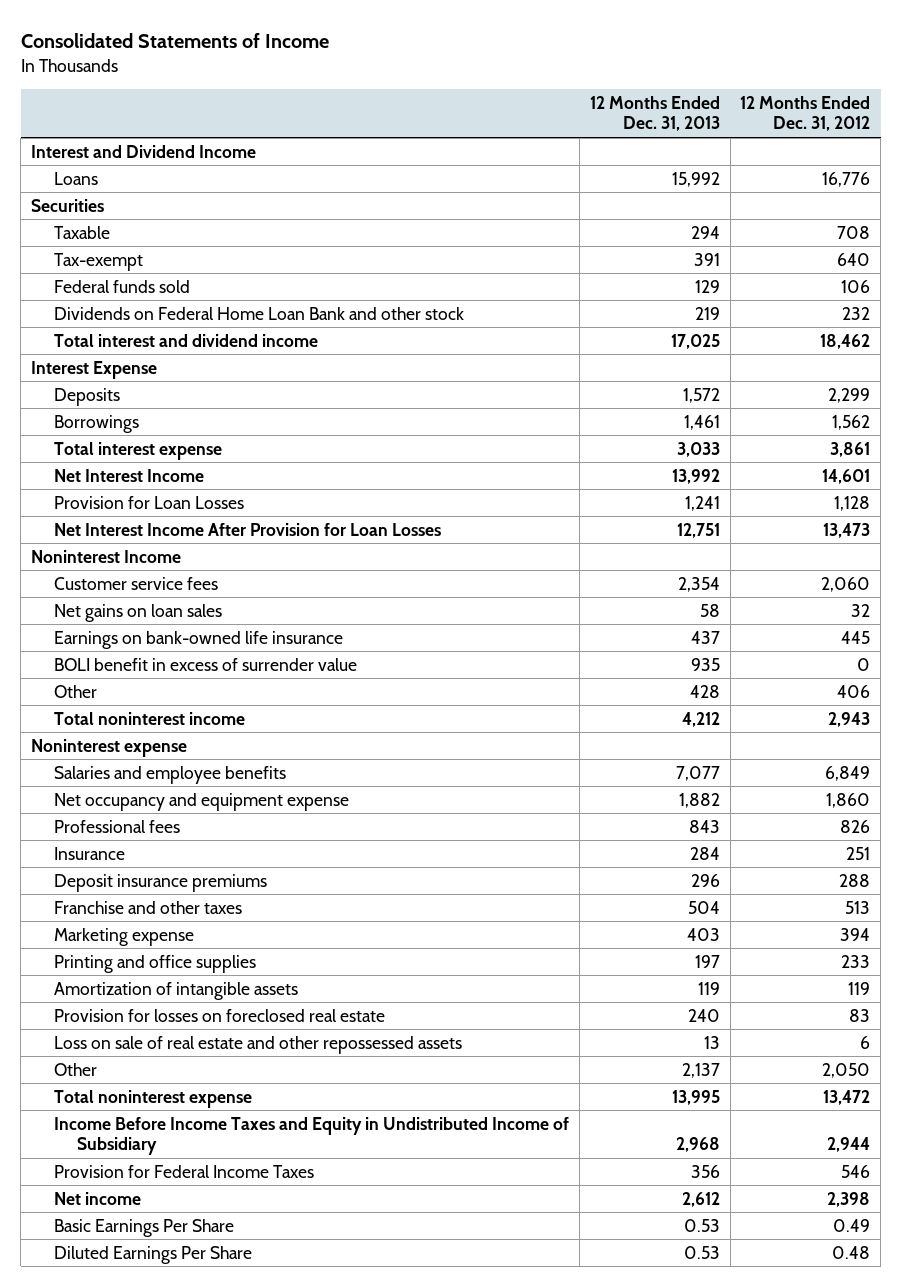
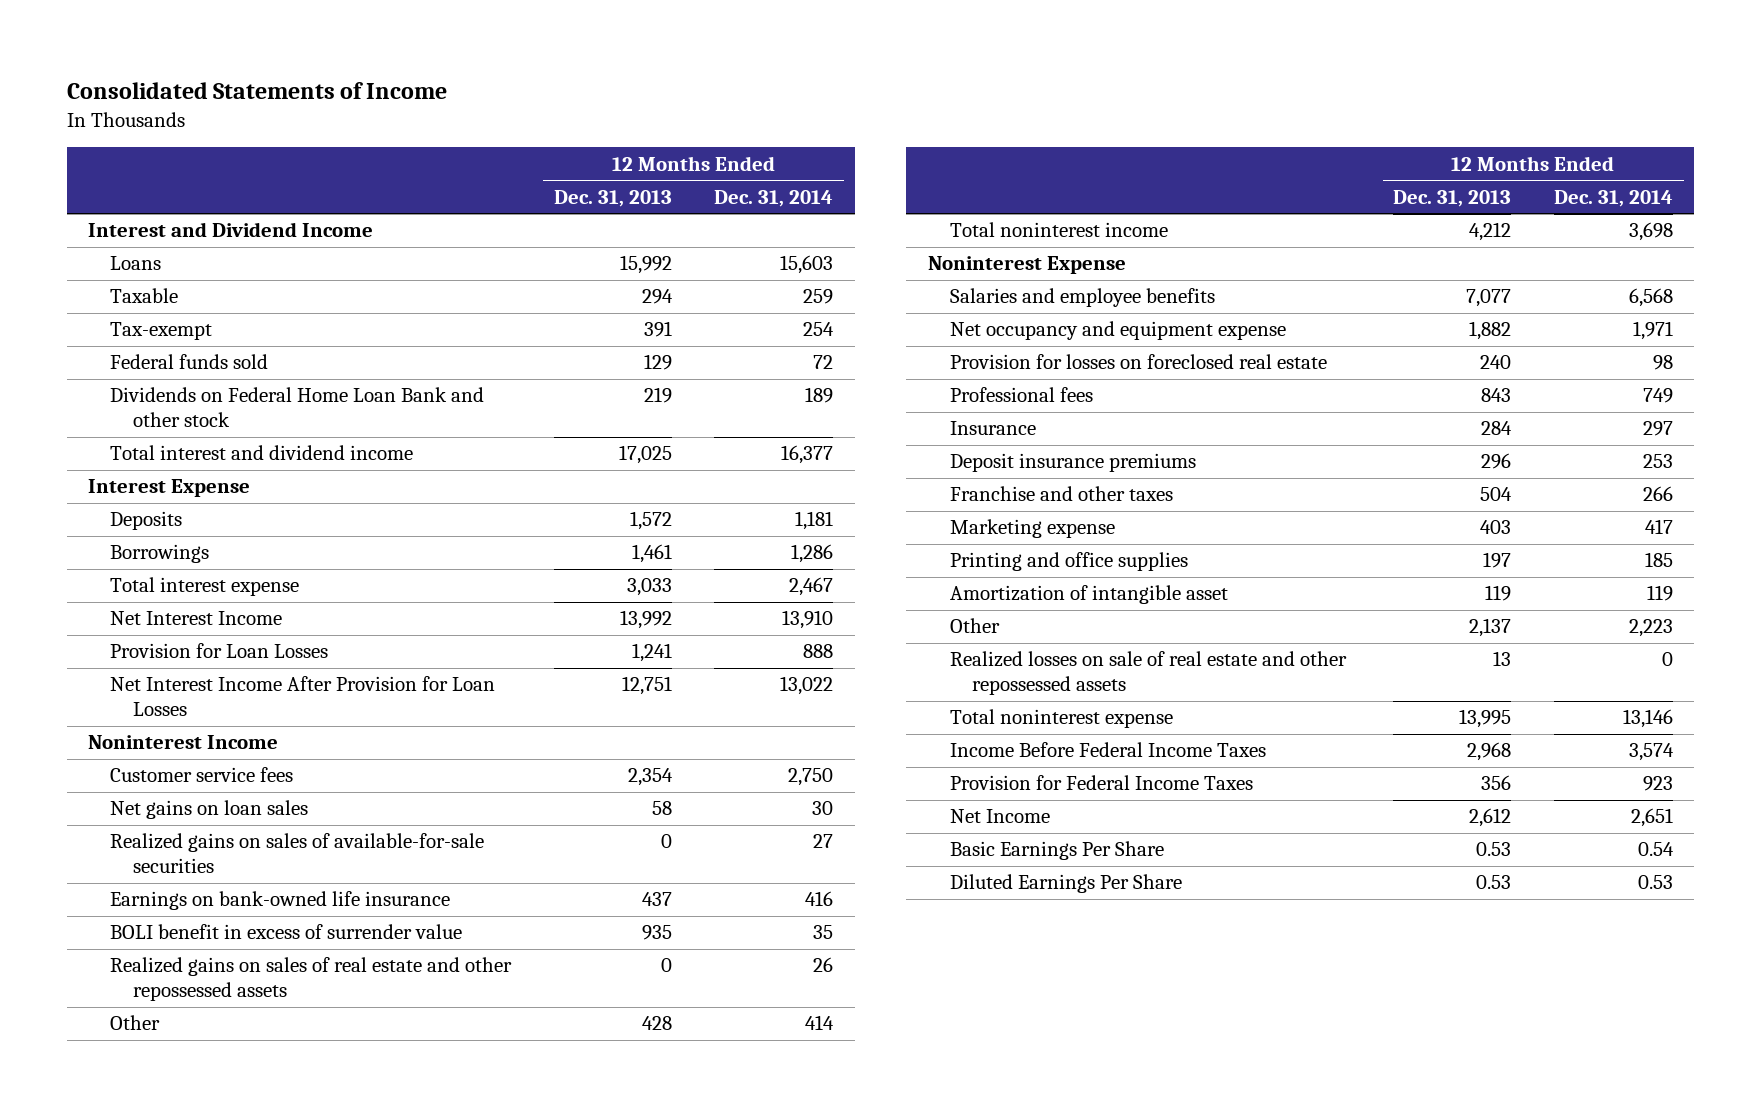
[740,96,871,132] 12 Months Ended Dec. 31, 2012 -> none
none -> [714,189,834,207] Dec. 31, 2014
[31,198,105,212] Securities -> none
none -> [110,833,485,874] Realized gains on sales of available-for-sale securities
none -> [110,957,513,1002] Realized gains on sales of real estate and other repossessed assets
[31,738,188,757] Noninterest expense -> [927,256,1126,275] Noninterest Expense
[54,1008,386,1022] Provision for losses on foreclosed real estate -> [949,354,1327,370] Provision for losses on foreclosed real estate
[54,1035,463,1054] Loss on sale of real estate and other repossessed assets -> none
[54,981,299,1000] Amortization of intangible assets -> [949,585,1228,605] Amortization of intangible asset
none -> [949,651,1347,696] Realized losses on sale of real estate and other repossessed assets
[54,1116,570,1156] Income Before Income Taxes and Equity in Undistributed Income of Subsidiary -> [949,742,1266,758] Income Before Federal Income Taxes
[54,1191,142,1205] Net income -> [949,809,1050,824] Net Income

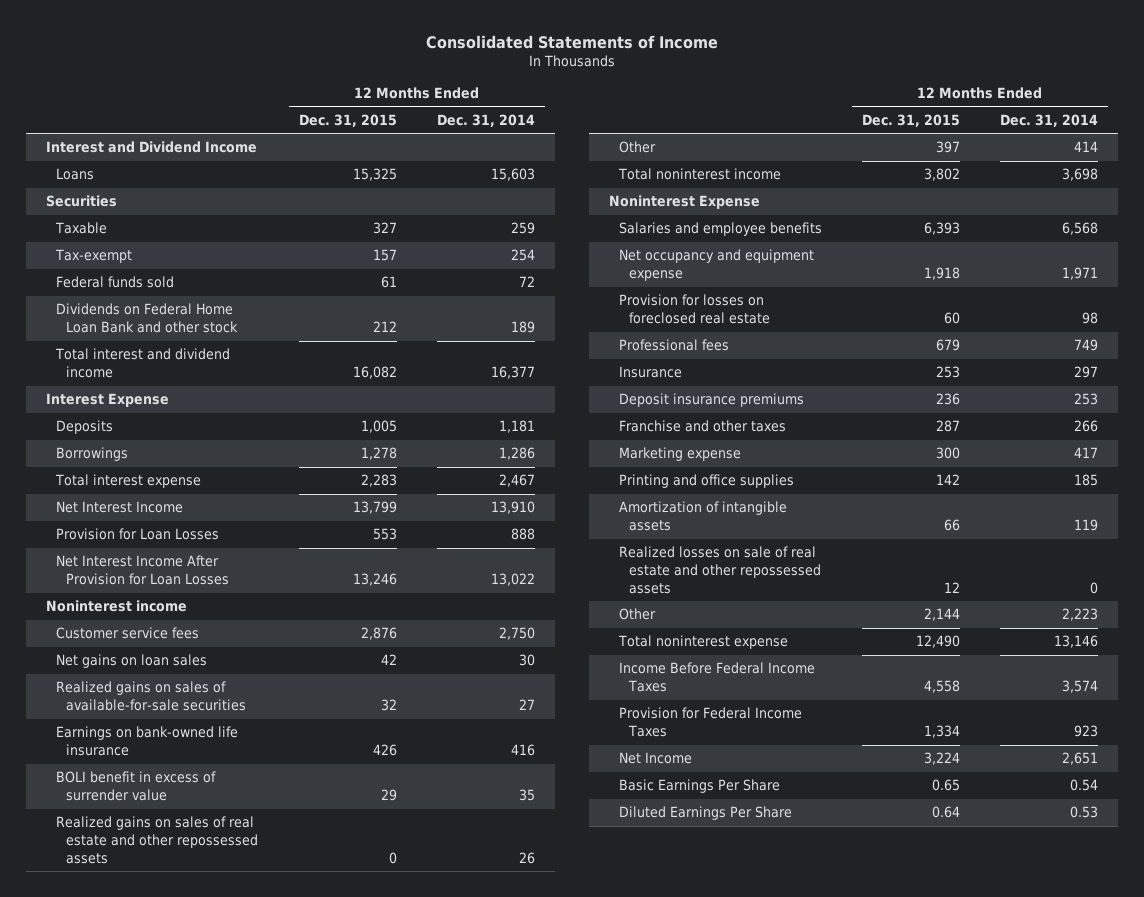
[553,189,672,207] Dec. 31, 2013 -> none
none -> [298,113,397,127] Dec. 31, 2015
none -> [46,195,118,208] Securities
[88,735,279,750] Noninterest Income -> [46,600,188,613] Noninterest income
[949,585,1228,605] Amortization of intangible asset -> [619,501,788,532] Amortization of intangible assets
[949,618,1000,634] Other -> [619,608,657,621] Other

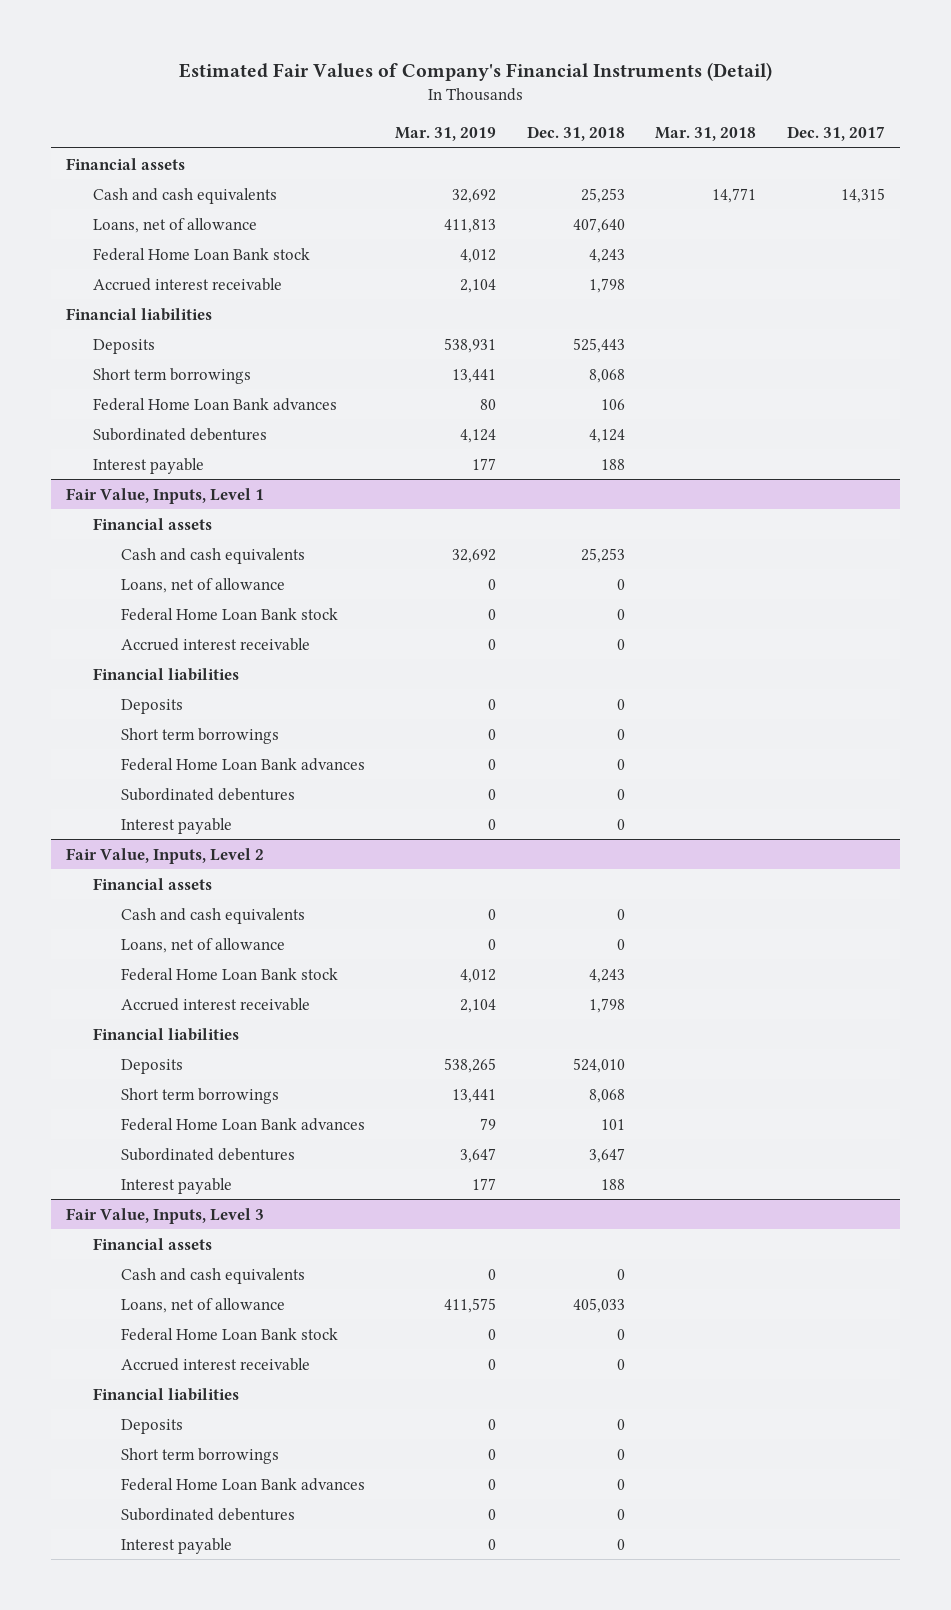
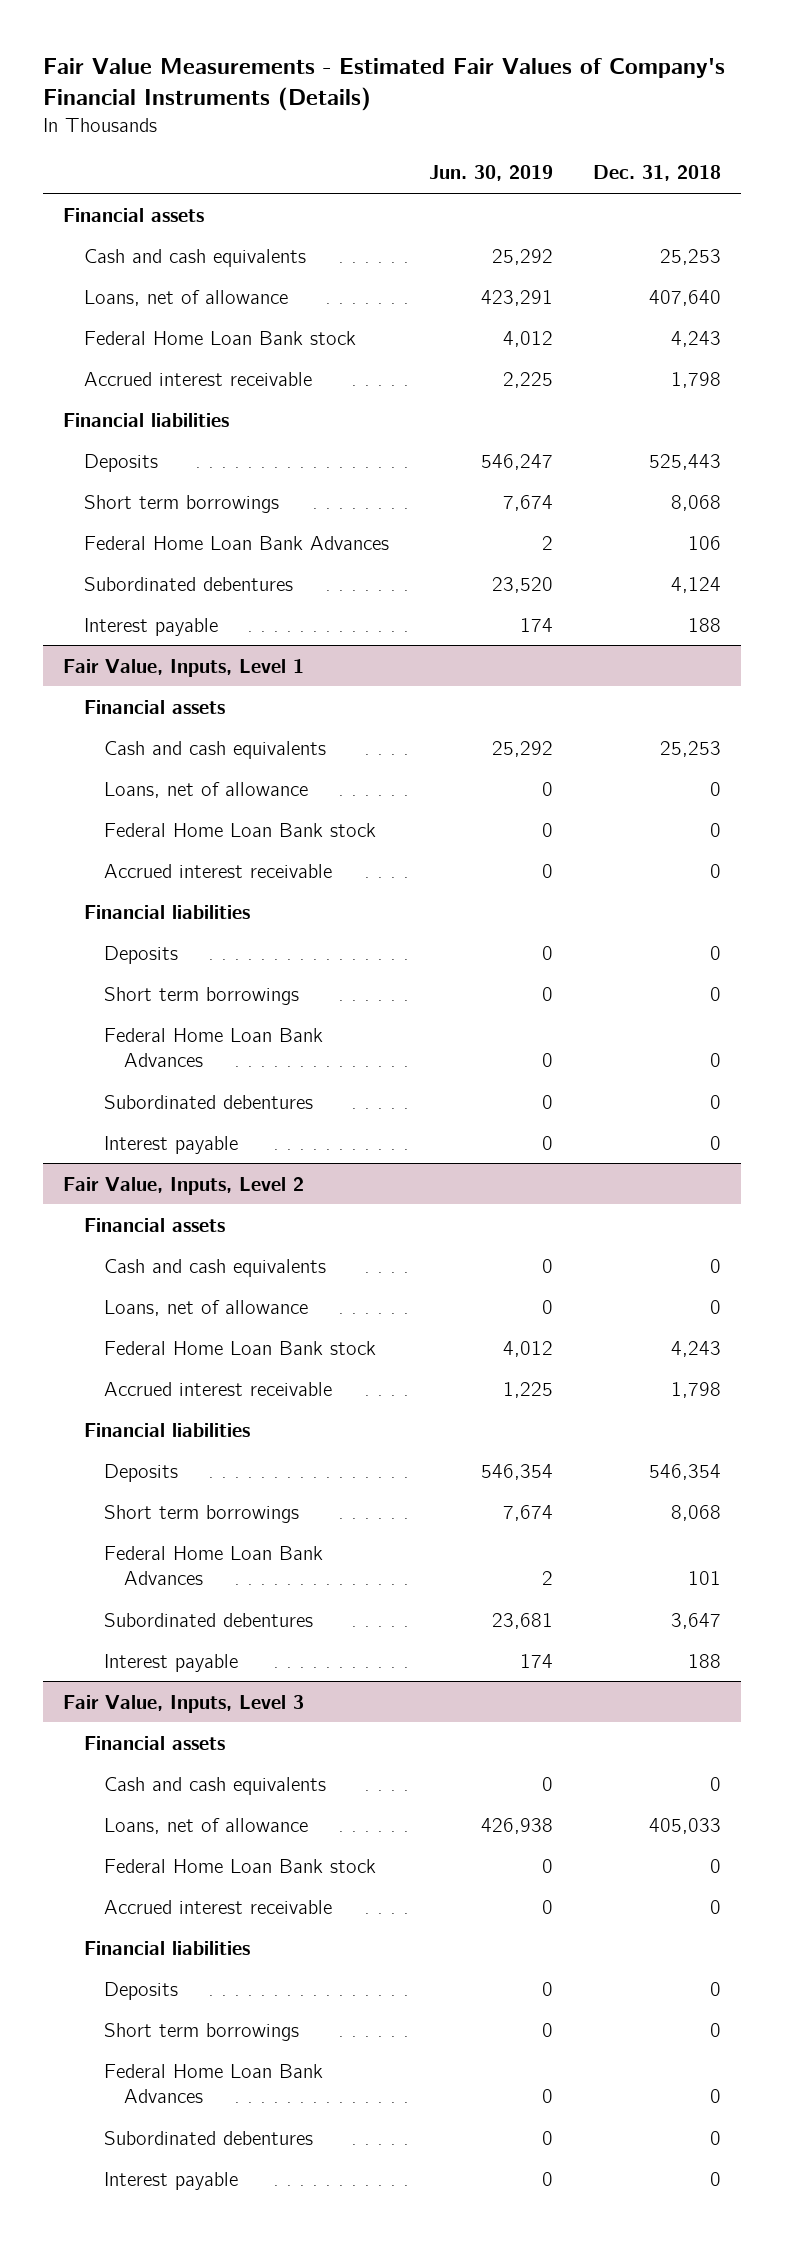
[178,62,772,82] Estimated Fair Values of Company's Financial Instruments (Detail) -> [43,58,726,112] Fair Value Measurements - Estimated Fair Values of Company's Financial Instruments (Details)
[395,127,497,142] Mar. 31, 2019 -> none
[655,127,757,142] Mar. 31, 2018 -> none
[787,126,886,142] Dec. 31, 2017 -> none
none -> [428,165,553,182] Jun. 30, 2019
[93,397,338,411] Federal Home Loan Bank advances -> [83,535,389,550] Federal Home Loan Bank Advances
[120,757,365,771] Federal Home Loan Bank advances -> [103,1027,323,1068] Federal Home Loan Bank Advances
[572,1057,625,1073] 524,010 -> [649,1463,722,1480] 546,354
[120,1117,365,1131] Federal Home Loan Bank advances -> [103,1545,323,1586] Federal Home Loan Bank Advances
[120,1477,365,1491] Federal Home Loan Bank advances -> [103,2063,323,2104] Federal Home Loan Bank Advances

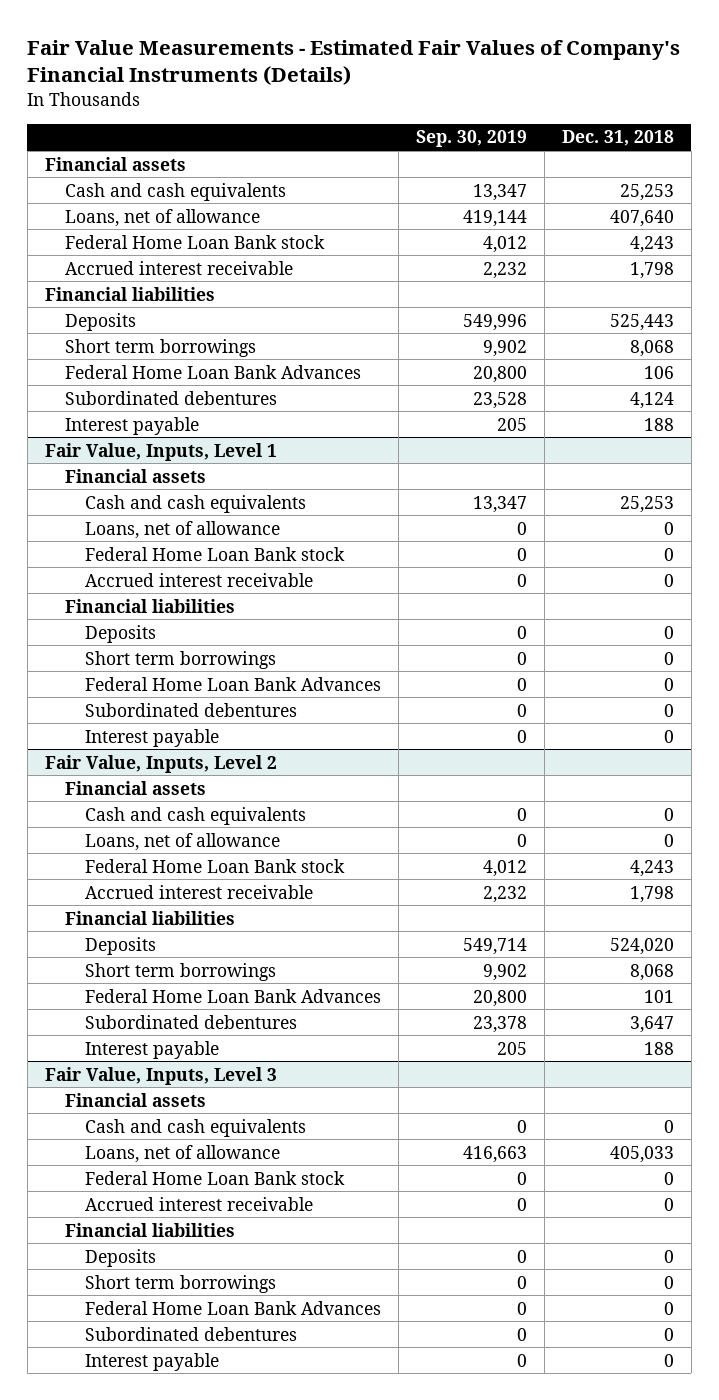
[428,165,553,182] Jun. 30, 2019 -> none
none -> [416,130,528,148] Sep. 30, 2019
[649,1463,722,1480] 546,354 -> [609,937,674,955] 524,020

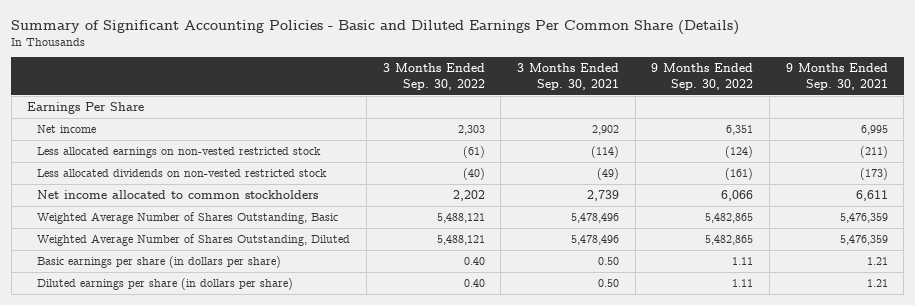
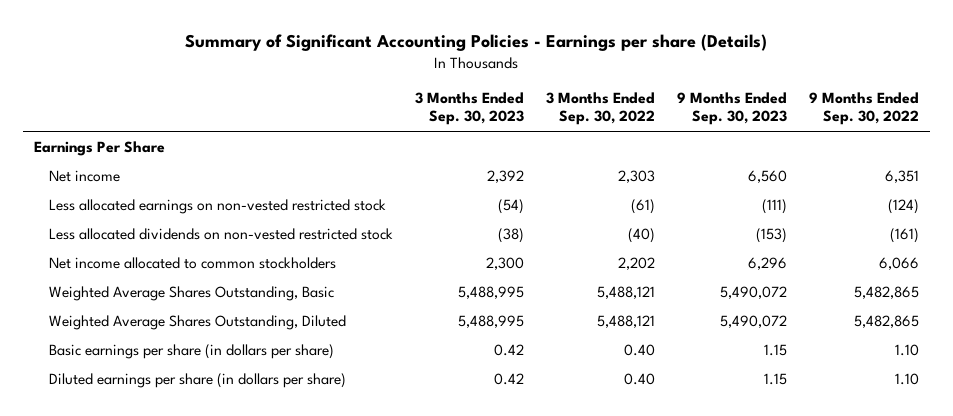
[11,19,740,35] Summary of Significant Accounting Policies - Basic and Diluted Earnings Per Common Share (Details) -> [185,33,768,51] Summary of Significant Accounting Policies - Earnings per share (Details)
[516,63,619,90] 3 Months Ended Sep. 30, 2021 -> none
[785,63,888,90] 9 Months Ended Sep. 30, 2021 -> none
none -> [415,92,525,126] 3 Months Ended Sep. 30, 2023
none -> [677,92,788,126] 9 Months Ended Sep. 30, 2023
[37,212,339,225] Weighted Average Number of Shares Outstanding, Basic -> [49,285,335,301] Weighted Average Shares Outstanding, Basic
[37,234,351,247] Weighted Average Number of Shares Outstanding, Diluted -> [49,314,347,330] Weighted Average Shares Outstanding, Diluted
[732,257,754,266] 1.11 -> [894,343,919,356] 1.10
[732,279,754,288] 1.11 -> [894,372,919,385] 1.10

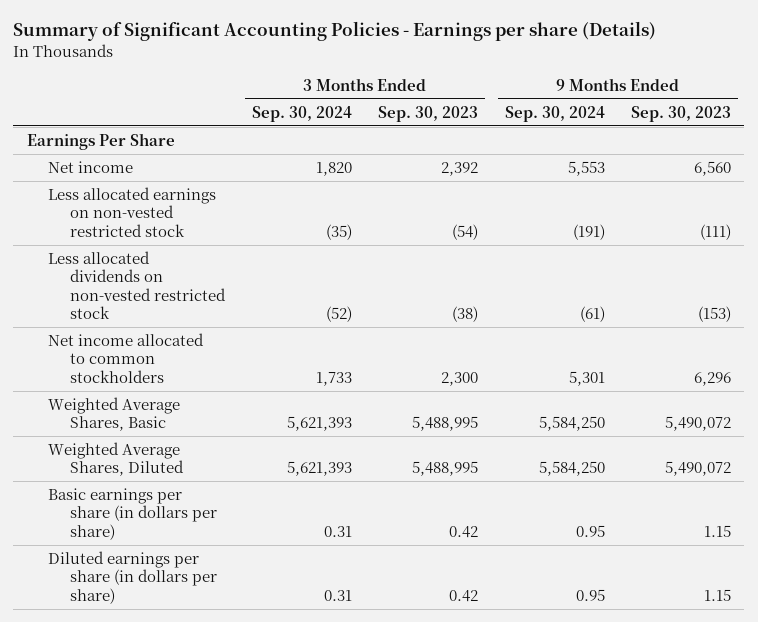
[546,92,656,126] 3 Months Ended Sep. 30, 2022 -> none
[808,92,919,126] 9 Months Ended Sep. 30, 2022 -> none
none -> [251,105,352,122] Sep. 30, 2024
none -> [504,105,605,122] Sep. 30, 2024
[49,285,335,301] Weighted Average Shares Outstanding, Basic -> [48,397,181,432] Weighted Average Shares, Basic
[49,314,347,330] Weighted Average Shares Outstanding, Diluted -> [48,442,185,477] Weighted Average Shares, Diluted

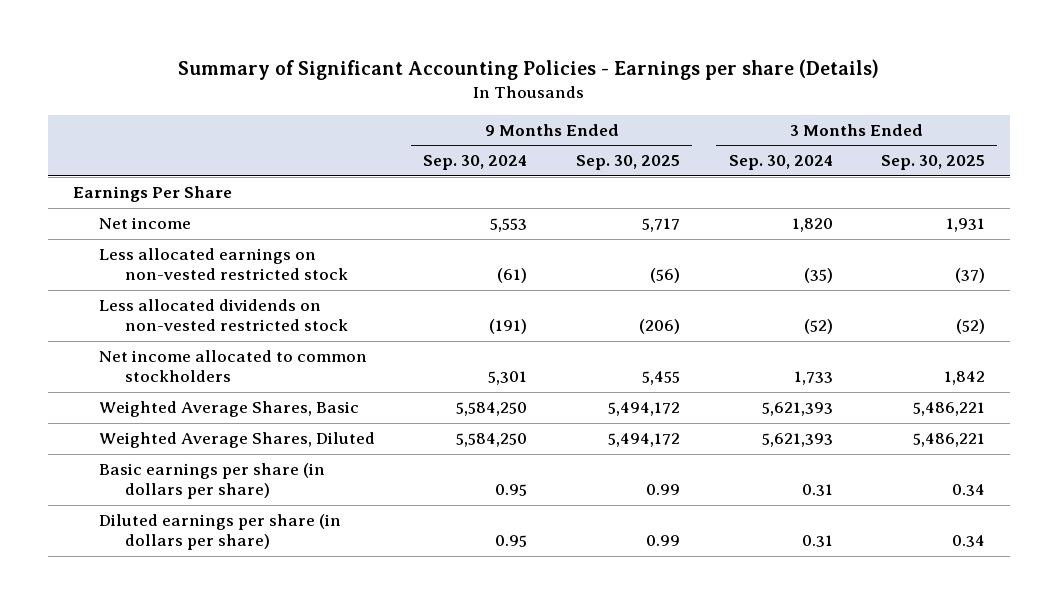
[378,105,479,122] Sep. 30, 2023 -> none
[631,105,732,122] Sep. 30, 2023 -> none
none -> [575,155,680,171] Sep. 30, 2025
none -> [881,155,986,171] Sep. 30, 2025
[572,223,605,240] (191) -> [497,268,528,284] (61)
[579,306,605,323] (61) -> [489,319,528,335] (191)

